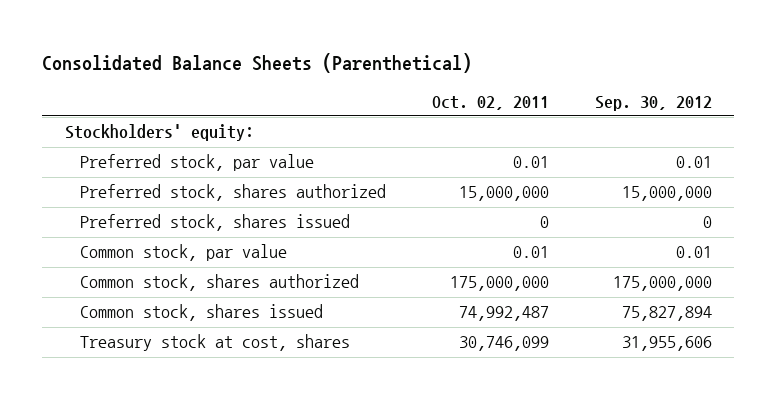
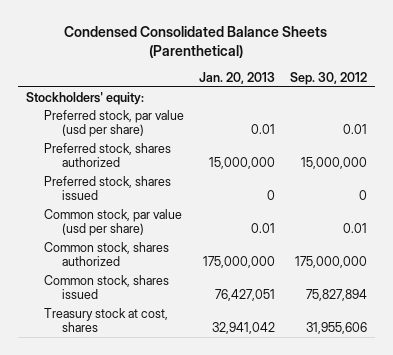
[41,52,472,73] Consolidated Balance Sheets (Parenthetical) -> [64,26,328,59] Condensed Consolidated Balance Sheets (Parenthetical)
[431,95,549,110] Oct. 02, 2011 -> none
none -> [199,71,276,84] Jan. 20, 2013
[80,154,315,172] Preferred stock, par value -> [43,109,184,137] Preferred stock, par value (usd per share)
[80,244,288,262] Common stock, par value -> [43,208,182,236] Common stock, par value (usd per share)

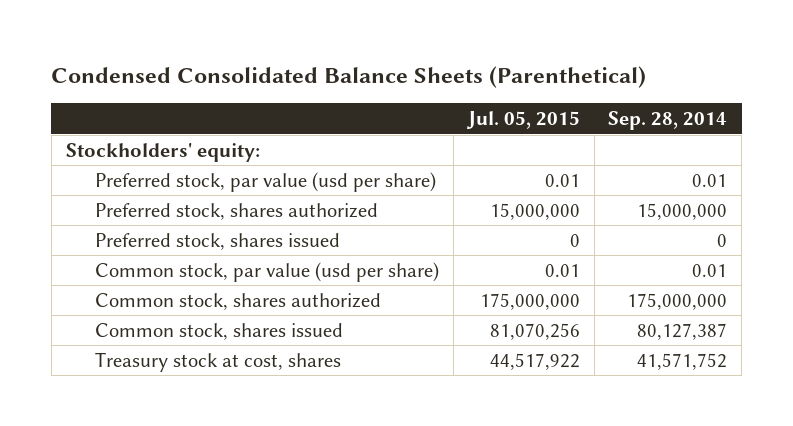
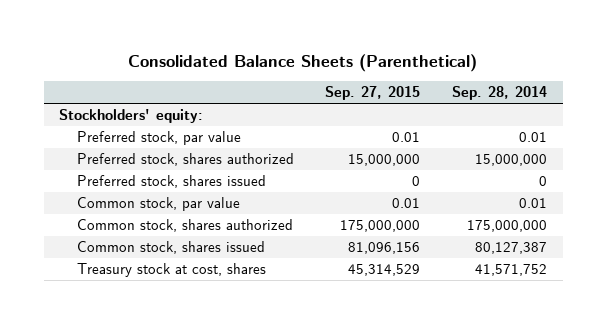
[51,65,647,88] Condensed Consolidated Balance Sheets (Parenthetical) -> [128,53,478,72] Consolidated Balance Sheets (Parenthetical)
[465,111,580,130] Jul. 05, 2015 -> none
none -> [325,86,421,101] Sep. 27, 2015
[95,171,437,192] Preferred stock, par value (usd per share) -> [76,131,241,146] Preferred stock, par value
[95,261,440,282] Common stock, par value (usd per share) -> [76,197,240,212] Common stock, par value

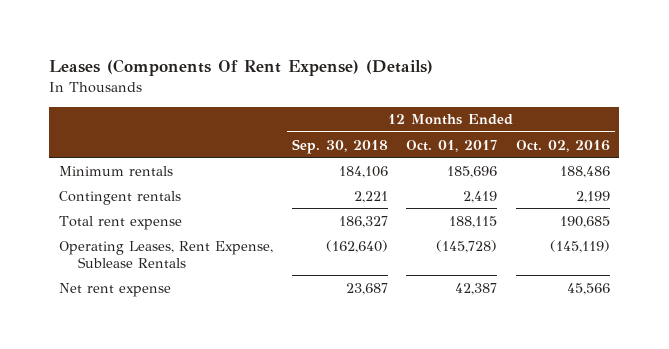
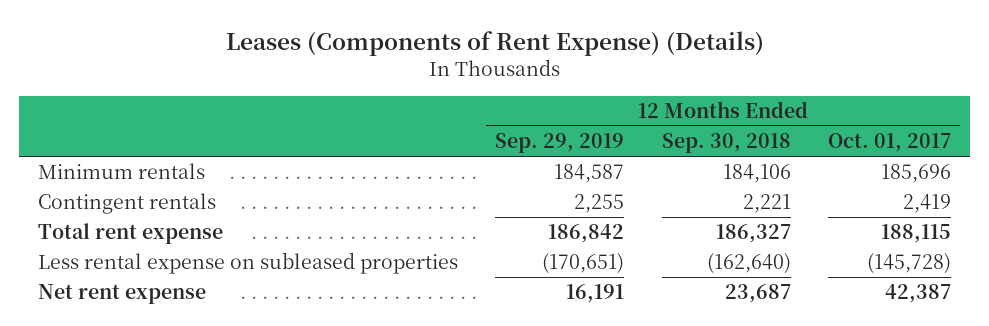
[49,59,434,77] Leases (Components Of Rent Expense) (Details) -> [225,30,764,56] Leases (Components of Rent Expense) (Details)
[516,139,611,152] Oct. 02, 2016 -> none
none -> [495,133,625,154] Sep. 29, 2019
[58,240,273,268] Operating Leases, Rent Expense, Sublease Rentals -> [38,252,459,275] Less rental expense on subleased properties

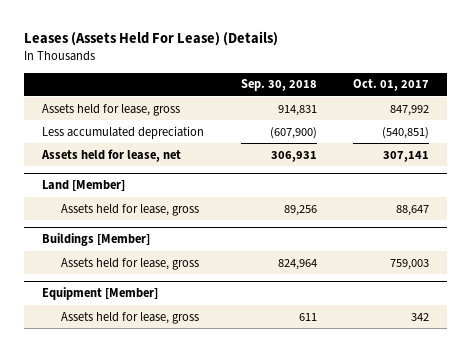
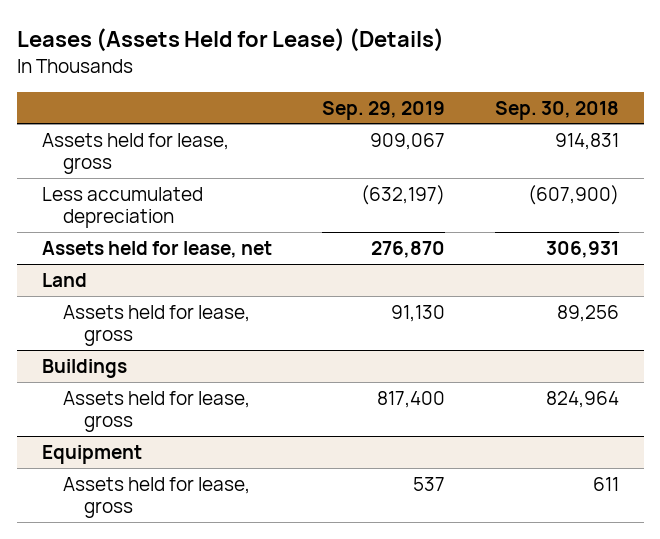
[23,31,278,47] Leases (Assets Held For Lease) (Details) -> [16,27,444,52] Leases (Assets Held for Lease) (Details)
[352,79,429,92] Oct. 01, 2017 -> none
none -> [321,100,445,120] Sep. 29, 2019
[42,180,126,192] Land [Member] -> [41,272,87,287] Land
[42,233,151,247] Buildings [Member] -> [41,358,127,378] Buildings
[42,287,159,301] Equipment [Member] -> [41,444,142,464] Equipment

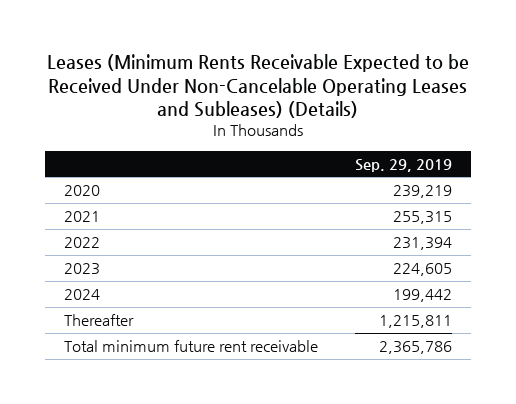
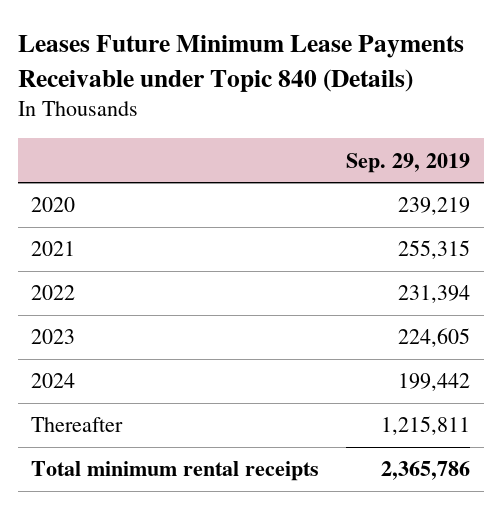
[46,54,469,119] Leases (Minimum Rents Receivable Expected to be Received Under Non-Cancelable Operating Leases and Subleases) (Details) -> [17,35,464,92] Leases Future Minimum Lease Payments Receivable under Topic 840 (Details)
[63,340,318,353] Total minimum future rent receivable -> [31,461,320,482] Total minimum rental receipts

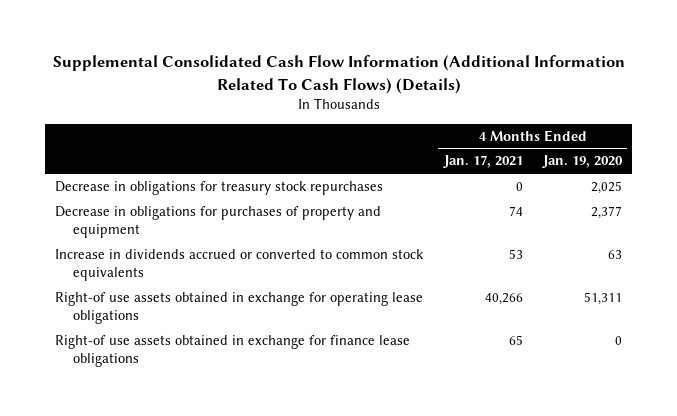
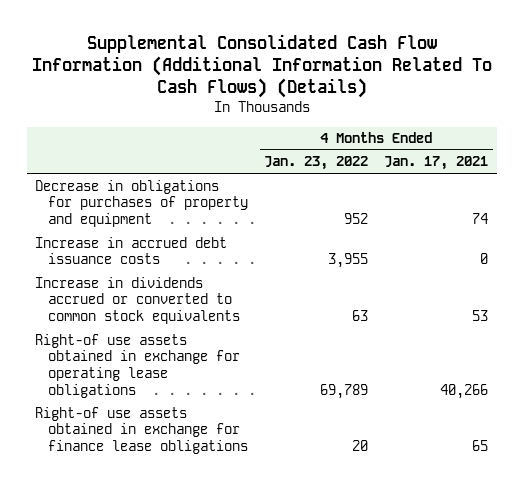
[542,155,624,169] Jan. 19, 2020 -> none
none -> [263,156,368,171] Jan. 23, 2022
[55,181,384,196] Decrease in obligations for treasury stock repurchases -> none
none -> [35,236,228,265] Increase in accrued debt issuance costs

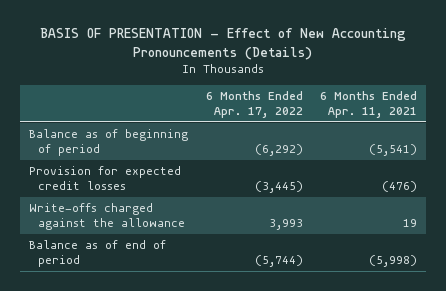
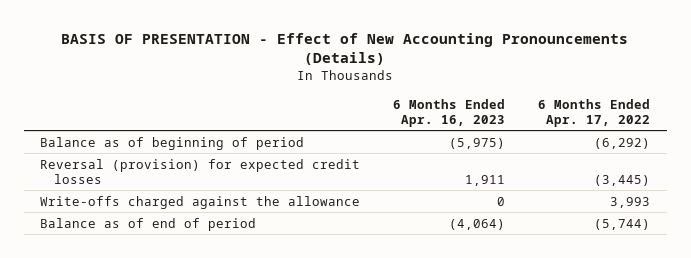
[320,91,418,118] 6 Months Ended Apr. 11, 2021 -> none
none -> [393,98,506,127] 6 Months Ended Apr. 16, 2023
[28,166,181,190] Provision for expected credit losses -> [40,158,361,184] Reversal (provision) for expected credit losses

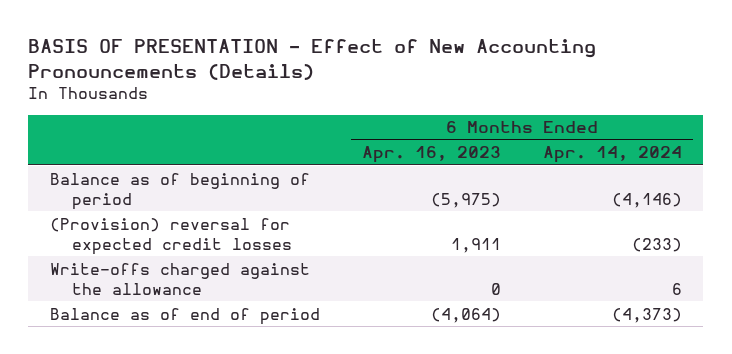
[538,98,651,127] 6 Months Ended Apr. 17, 2022 -> none
none -> [543,146,683,164] Apr. 14, 2024
[40,158,361,184] Reversal (provision) for expected credit losses -> [49,217,293,255] (Provision) reversal for expected credit losses

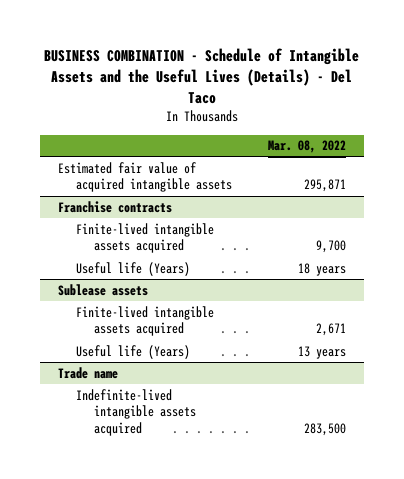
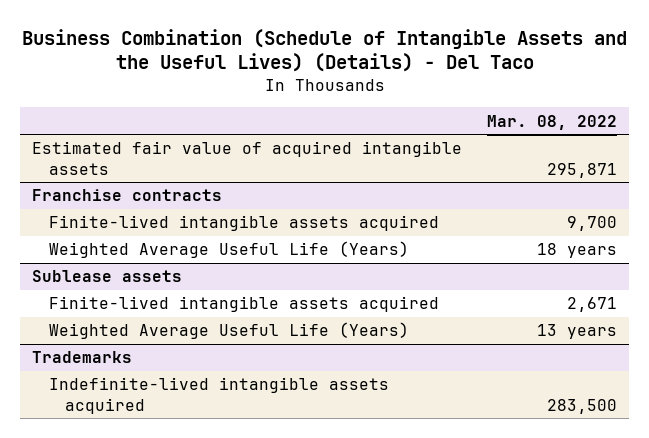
[44,47,360,104] BUSINESS COMBINATION - Schedule of Intangible Assets and the Useful Lives (Details) - Del Taco -> [21,28,627,73] Business Combination (Schedule of Intangible Assets and the Useful Lives) (Details) - Del Taco
[76,261,191,276] Useful life (Years) -> [48,241,409,259] Weighted Average Useful Life (Years)
[76,344,191,359] Useful life (Years) -> [48,322,409,340] Weighted Average Useful Life (Years)
[57,366,118,379] Trade name -> [32,351,133,364] Trademarks

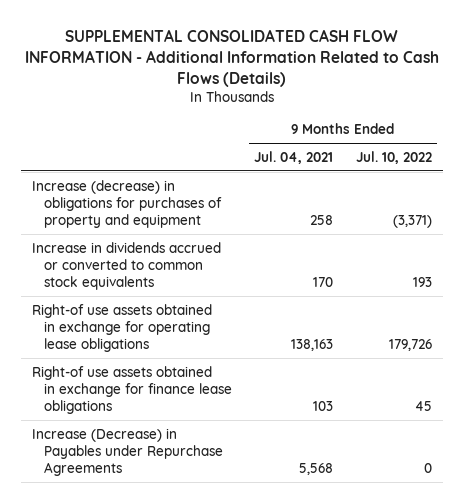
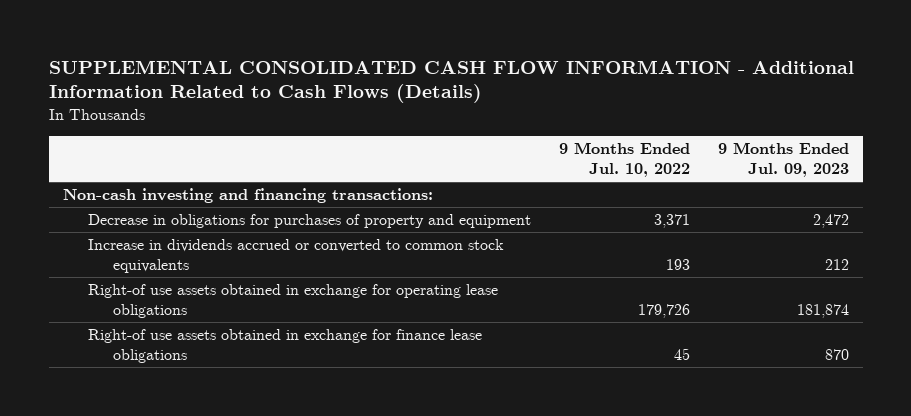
[254,150,334,164] Jul. 04, 2021 -> none
none -> [717,141,849,178] 9 Months Ended Jul. 09, 2023
none -> [62,188,433,204] Non-cash investing and financing transactions:
[32,179,222,229] Increase (decrease) in obligations for purchases of property and equipment -> [88,214,532,229] Decrease in obligations for purchases of property and equipment
[392,215,432,229] (3,371) -> [653,214,690,229] 3,371
[32,427,223,477] Increase (Decrease) in Payables under Repurchase Agreements -> none

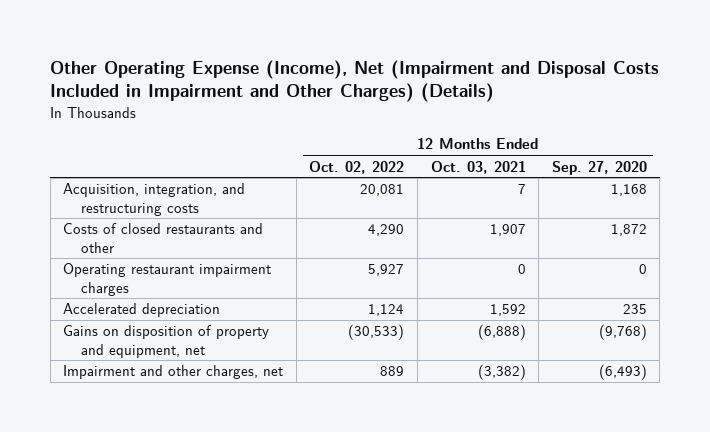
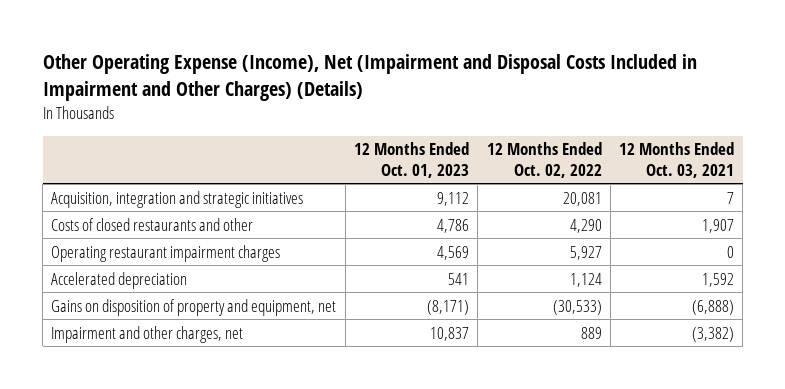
[551,160,647,175] Sep. 27, 2020 -> none
none -> [353,142,469,178] 12 Months Ended Oct. 01, 2023
[63,183,246,216] Acquisition, integration, and restructuring costs -> [51,190,304,208] Acquisition, integration and strategic initiatives

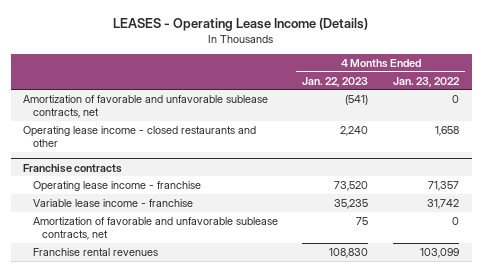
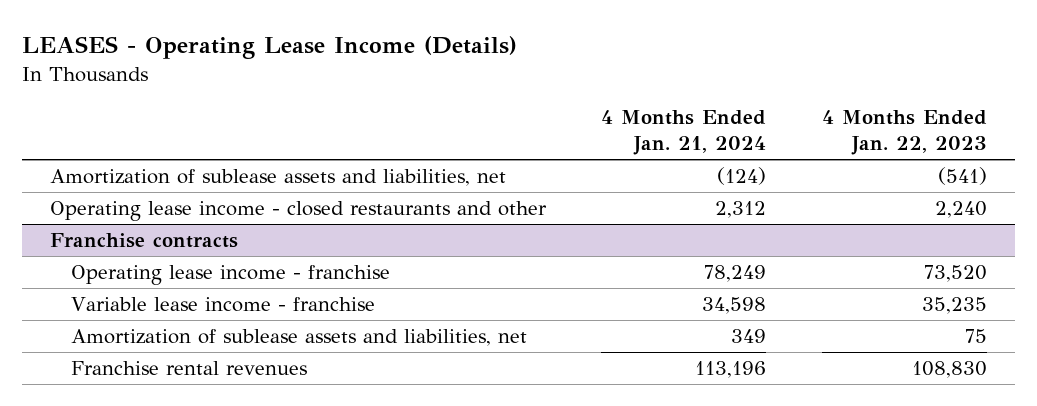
[393,76,461,87] Jan. 23, 2022 -> none
none -> [601,110,767,156] 4 Months Ended Jan. 21, 2024
[23,94,269,119] Amortization of favorable and unfavorable sublease contracts, net -> [49,169,506,187] Amortization of sublease assets and liabilities, net
[32,216,278,241] Amortization of favorable and unfavorable sublease contracts, net -> [70,329,527,347] Amortization of sublease assets and liabilities, net

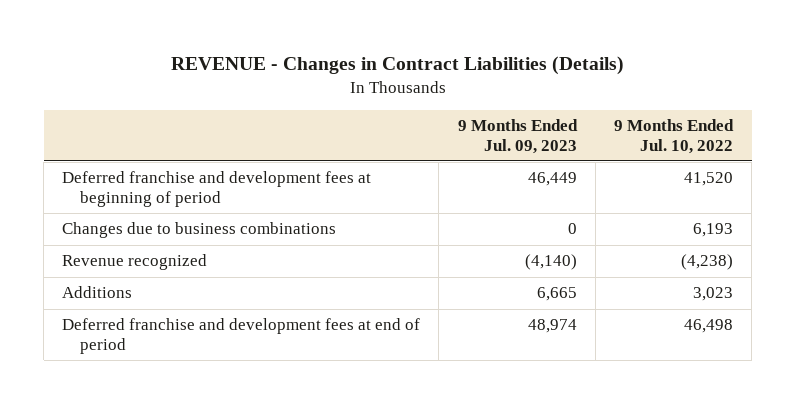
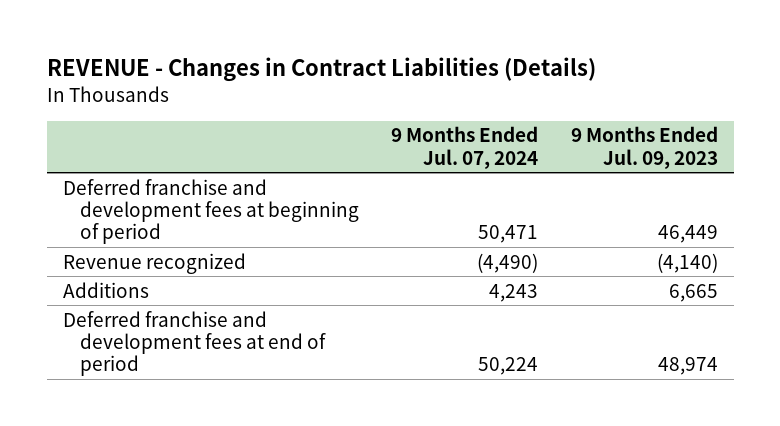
[613,118,734,154] 9 Months Ended Jul. 10, 2022 -> none
none -> [391,126,539,169] 9 Months Ended Jul. 07, 2024
[62,222,337,239] Changes due to business combinations -> none

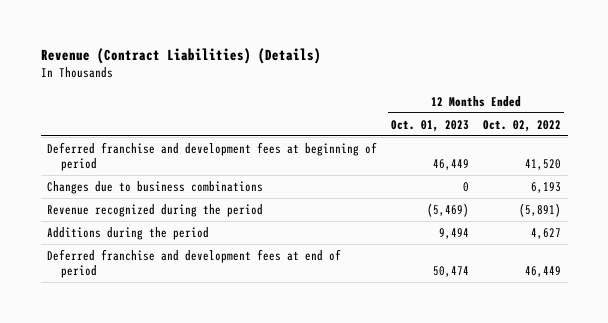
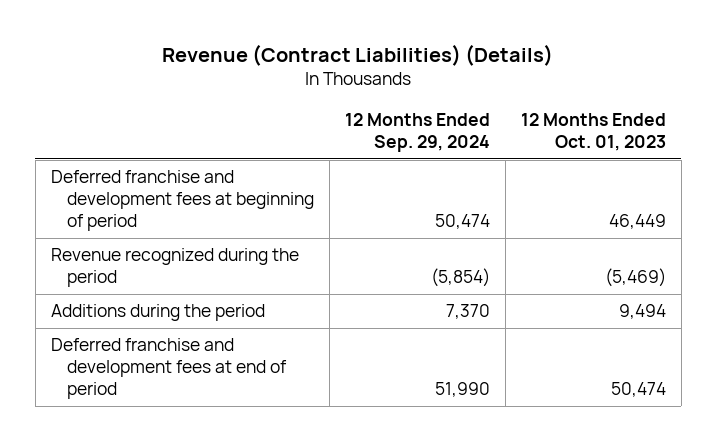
[482,119,561,132] Oct. 02, 2022 -> none
none -> [345,113,491,152] 12 Months Ended Sep. 29, 2024
[47,180,264,194] Changes due to business combinations -> none

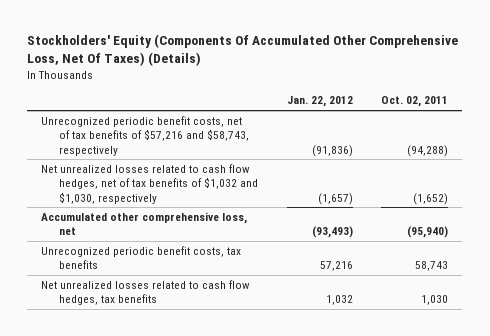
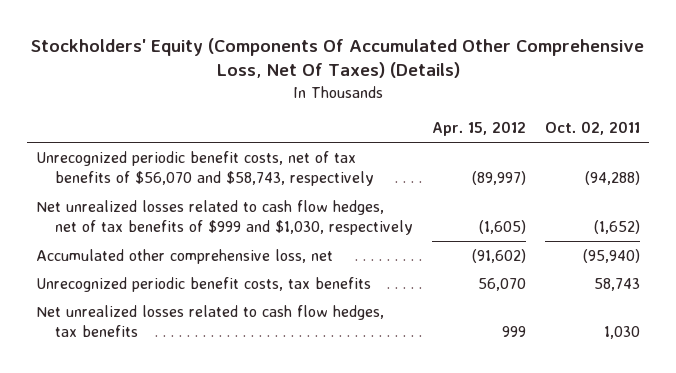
[286,96,353,108] Jan. 22, 2012 -> none
none -> [431,121,526,137] Apr. 15, 2012
[41,115,250,156] Unrecognized periodic benefit costs, net of tax benefits of $57,216 and $58,743, respectively -> [36,150,374,187] Unrecognized periodic benefit costs, net of tax benefits of $56,070 and $58,743, respectively
[41,163,259,204] Net unrealized losses related to cash flow hedges, net of tax benefits of $1,032 and $1,030, respectively -> [36,199,413,236] Net unrealized losses related to cash flow hedges, net of tax benefits of $999 and $1,030, respectively

